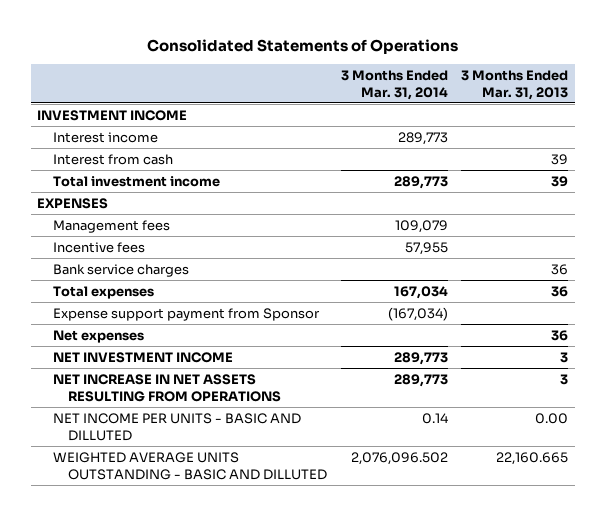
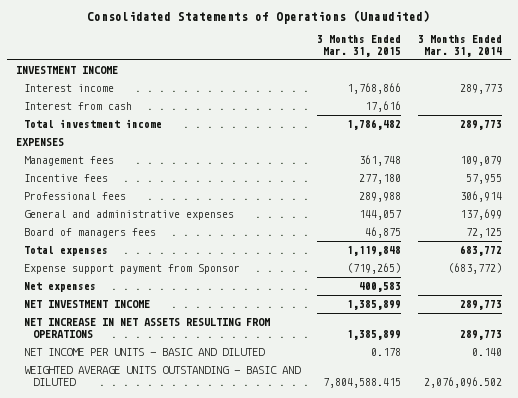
[146,38,458,54] Consolidated Statements of Operations -> [86,10,430,25] Consolidated Statements of Operations (Unaudited)
[461,69,569,100] 3 Months Ended Mar. 31, 2013 -> none
none -> [317,35,402,57] 3 Months Ended Mar. 31, 2015
[52,263,189,277] Bank service charges -> none
none -> [24,192,127,201] Professional fees
none -> [24,210,235,221] General and administrative expenses
none -> [24,228,157,239] Board of managers fees
[393,285,448,299] 167,034 -> [460,245,503,257] 683,772
[387,306,448,321] (167,034) -> [448,263,503,275] (683,772)
[52,412,301,441] NET INCOME PER UNITS - BASIC AND DILLUTED -> [24,348,266,357] NET INCOME PER UNITS - BASIC AND DILUTED
[421,412,448,424] 0.14 -> [472,348,503,357] 0.140
[52,451,327,480] WEIGHTED AVERAGE UNITS OUTSTANDING - BASIC AND DILLUTED -> [24,366,302,386] WEIGHTED AVERAGE UNITS OUTSTANDING - BASIC AND DILUTED

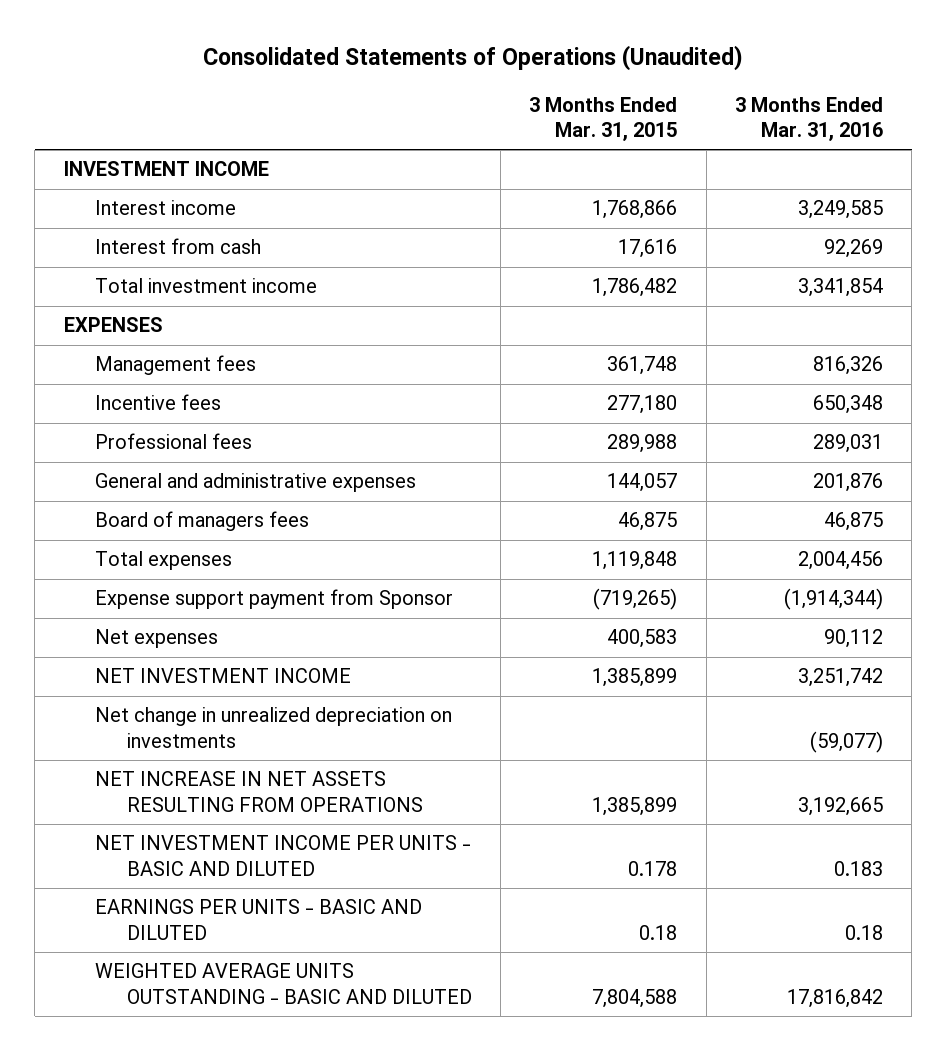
[418,35,503,57] 3 Months Ended Mar. 31, 2014 -> none
none -> [735,96,884,141] 3 Months Ended Mar. 31, 2016
none -> [95,707,453,748] Net change in unrealized depreciation on investments
none -> [95,835,472,876] NET INVESTMENT INCOME PER UNITS - BASIC AND DILUTED
[24,348,266,357] NET INCOME PER UNITS - BASIC AND DILUTED -> [95,899,423,940] EARNINGS PER UNITS - BASIC AND DILUTED
[371,348,402,357] 0.178 -> [639,924,678,940] 0.18
[323,377,402,388] 7,804,588.415 -> [592,988,678,1008] 7,804,588

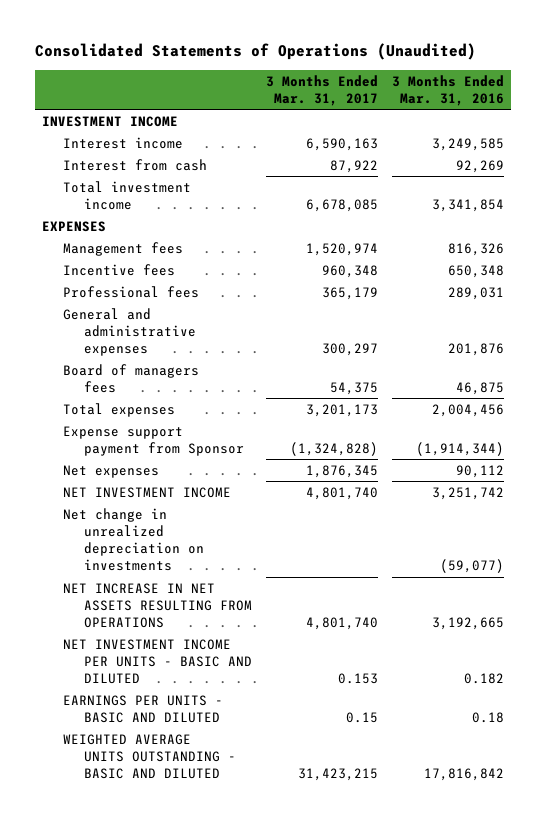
[529,96,678,141] 3 Months Ended Mar. 31, 2015 -> none
none -> [265,74,378,106] 3 Months Ended Mar. 31, 2017
[834,860,884,876] 0.183 -> [464,673,505,685] 0.182

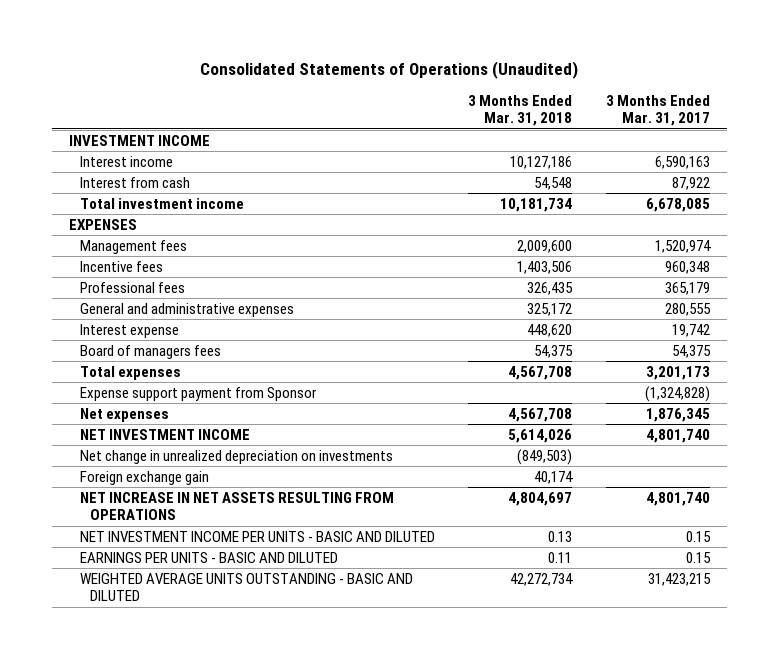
[392,74,505,106] 3 Months Ended Mar. 31, 2016 -> none
none -> [468,94,573,127] 3 Months Ended Mar. 31, 2018
[321,343,378,357] 300,297 -> [665,302,712,316] 280,555
none -> [79,323,179,338] Interest expense
none -> [79,470,209,485] Foreign exchange gain
[337,673,378,685] 0.153 -> [686,530,712,542] 0.15

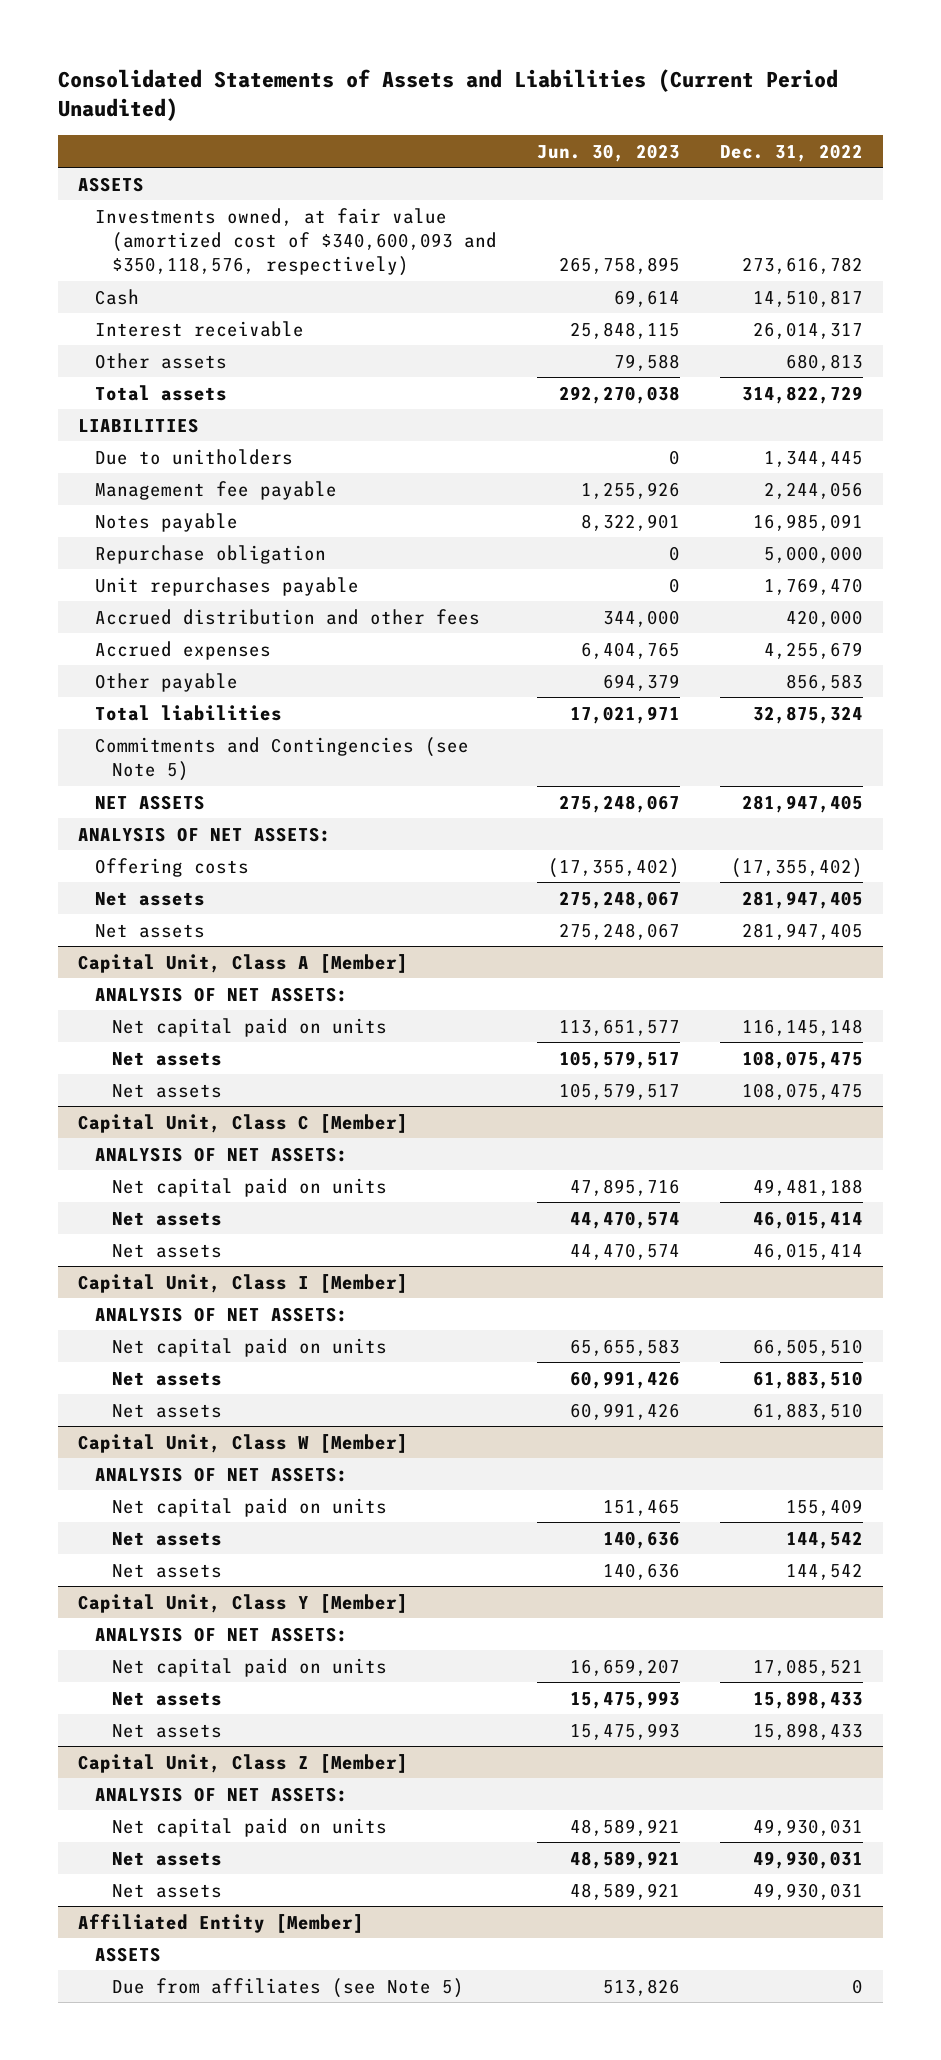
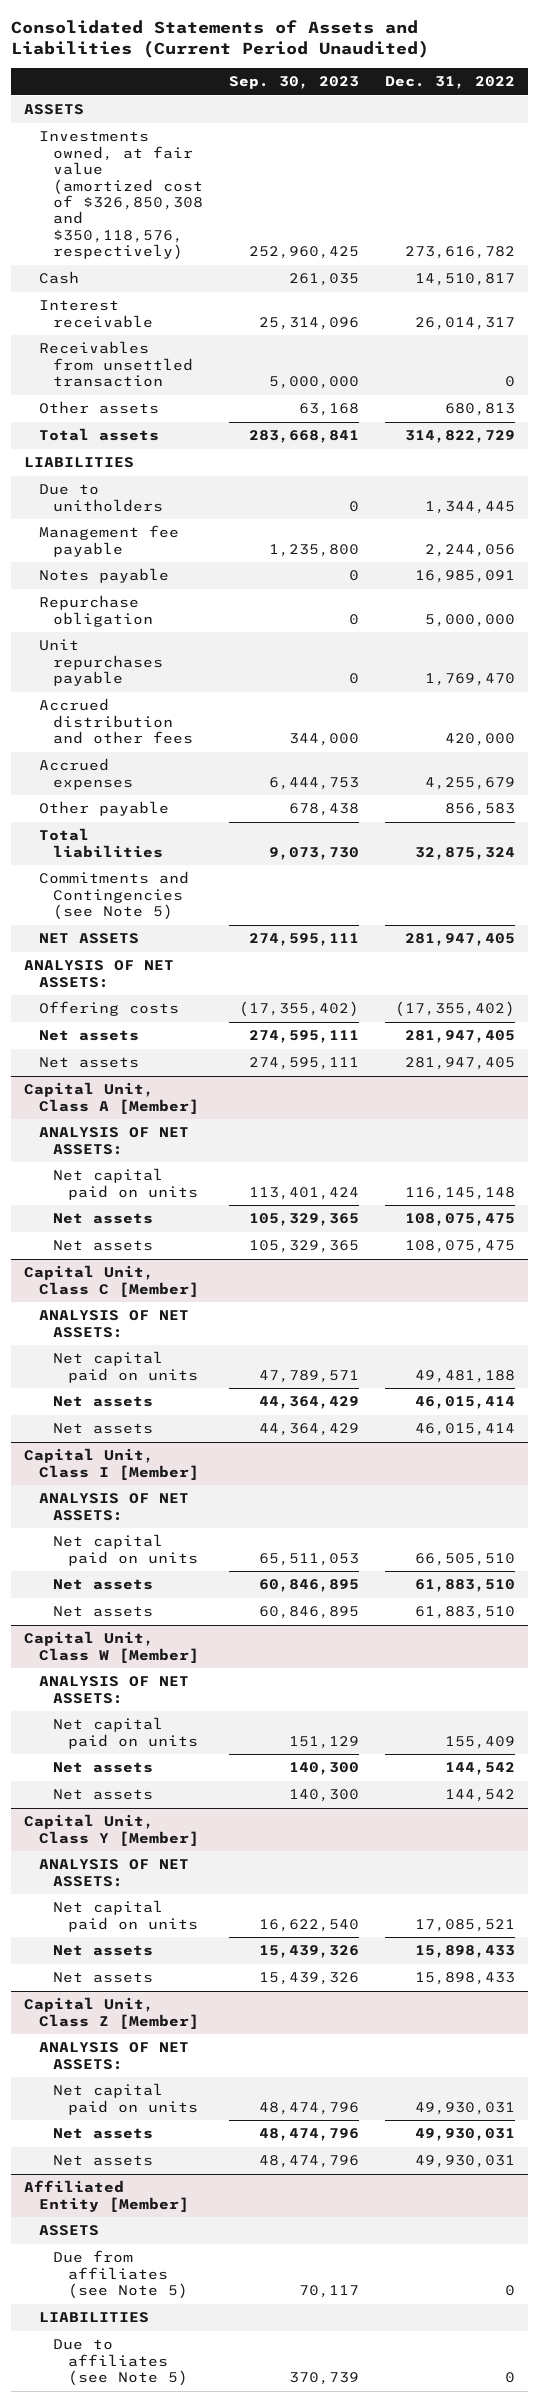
[537,143,681,162] Jun. 30, 2023 -> none
none -> [229,76,360,90] Sep. 30, 2023
[95,207,498,277] Investments owned, at fair value (amortized cost of $340,600,093 and $350,118,576, respectively) -> [38,131,204,261] Investments owned, at fair value (amortized cost of $326,850,308 and $350,118,576, respectively)
none -> [38,341,194,388] Receivables from unsettled transaction
none -> [38,2312,149,2324] LIABILITIES
none -> [53,2339,188,2387] Due to affiliates (see Note 5)

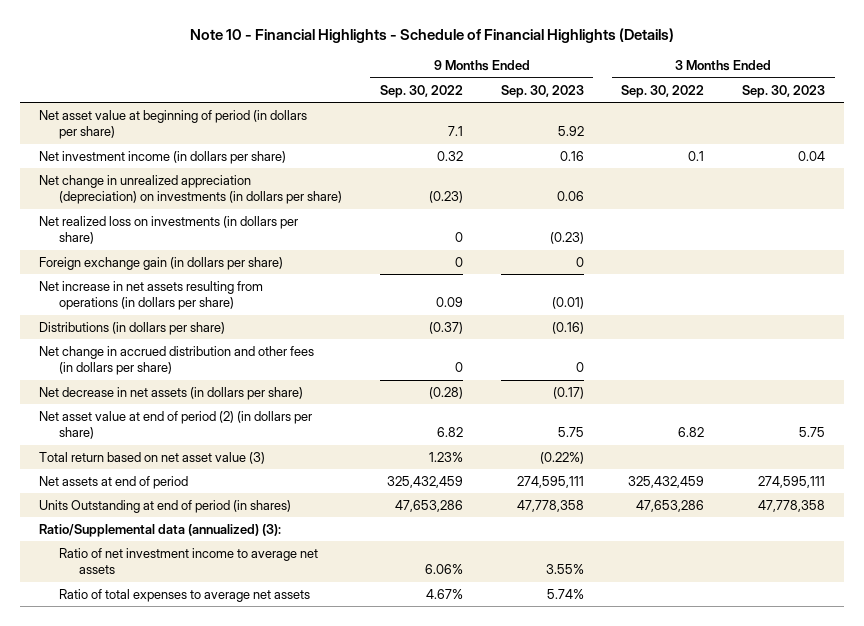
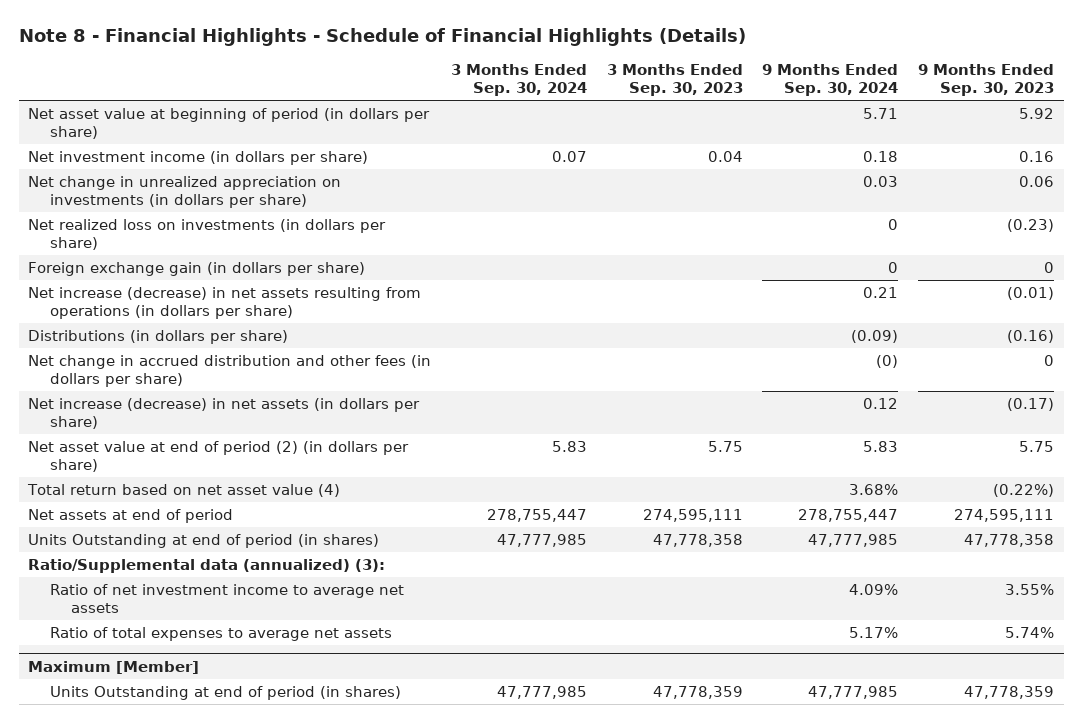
[190,28,675,44] Note 10 - Financial Highlights - Schedule of Financial Highlights (Details) -> [18,28,746,47] Note 8 - Financial Highlights - Schedule of Financial Highlights (Details)
[379,84,463,98] Sep. 30, 2022 -> none
[621,84,705,98] Sep. 30, 2022 -> none
none -> [451,64,588,97] 3 Months Ended Sep. 30, 2024
none -> [762,64,899,97] 9 Months Ended Sep. 30, 2024
[39,174,343,205] Net change in unrealized appreciation (depreciation) on investments (in dollars per share) -> [28,176,342,208] Net change in unrealized appreciation on investments (in dollars per share)
[39,280,264,311] Net increase in net assets resulting from operations (in dollars per share) -> [28,287,422,319] Net increase (decrease) in net assets resulting from operations (in dollars per share)
[39,386,304,400] Net decrease in net assets (in dollars per share) -> [28,398,421,429] Net increase (decrease) in net assets (in dollars per share)
[39,451,266,464] Total return based on net asset value (3) -> [27,484,341,498] Total return based on net asset value (4)
none -> [28,660,200,674] Maximum [Member]
none -> [49,686,401,701] Units Outstanding at end of period (in shares)

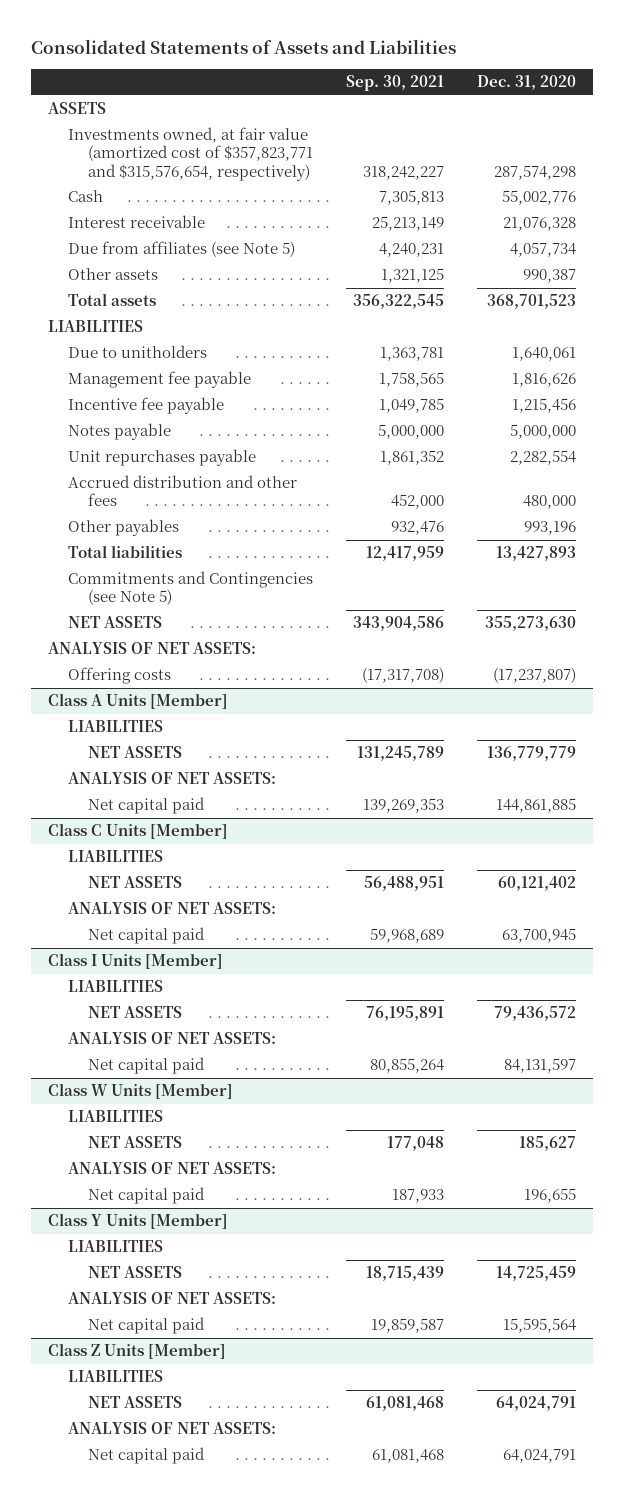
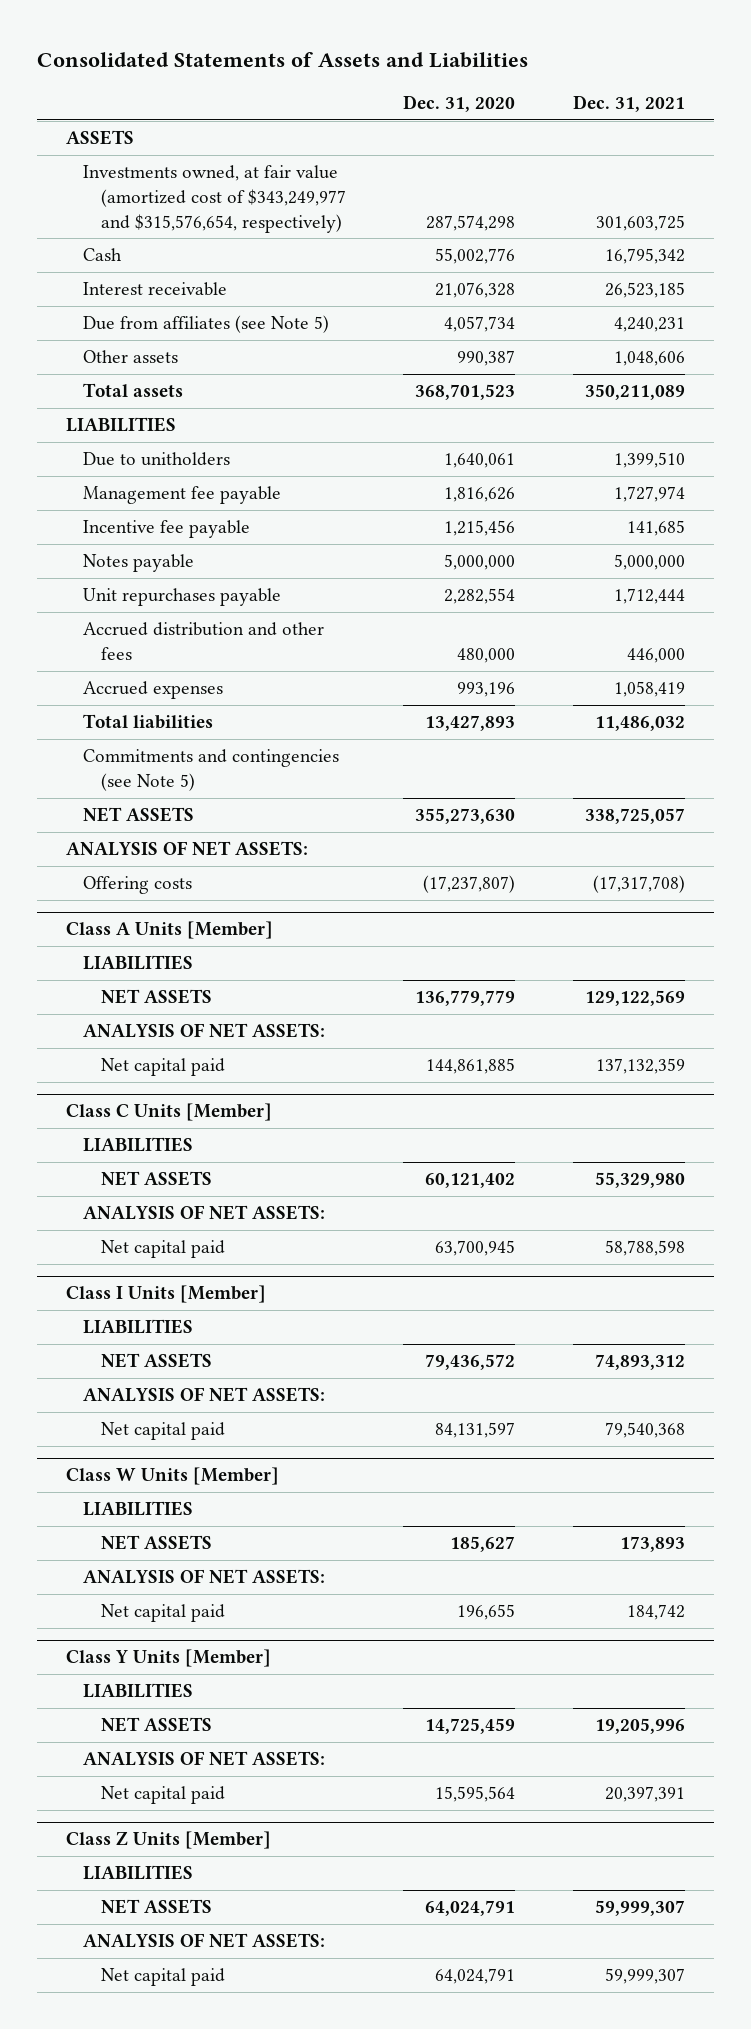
[346,75,445,92] Sep. 30, 2021 -> none
none -> [572,95,685,113] Dec. 31, 2021
[67,127,314,181] Investments owned, at fair value (amortized cost of $357,823,771 and $315,576,654, respectively) -> [83,165,346,233] Investments owned, at fair value (amortized cost of $343,249,977 and $315,576,654, respectively)
[67,519,179,537] Other payables -> [83,681,224,700] Accrued expenses
[67,571,313,606] Commitments and Contingencies (see Note 5) -> [83,749,340,791] Commitments and contingencies (see Note 5)

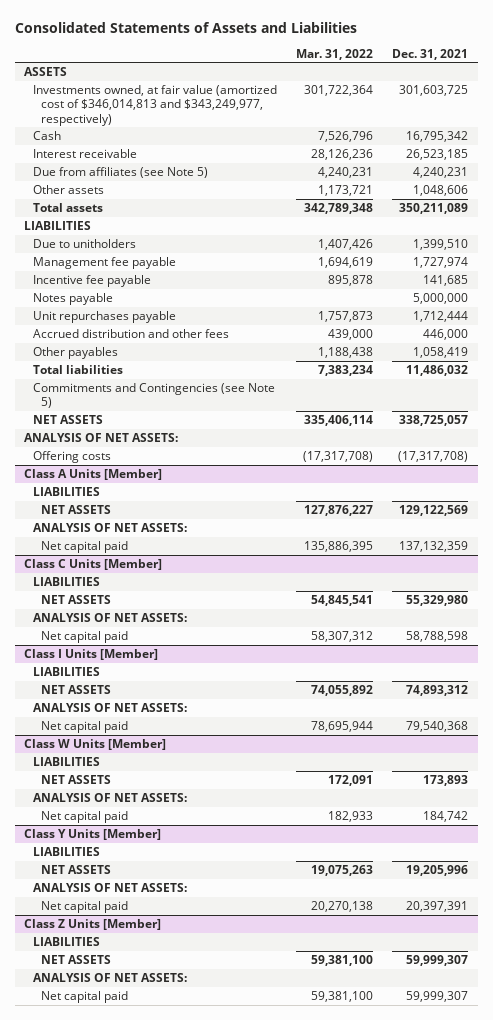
[403,95,516,113] Dec. 31, 2020 -> none
none -> [295,48,373,60] Mar. 31, 2022
[83,165,346,233] Investments owned, at fair value (amortized cost of $343,249,977 and $315,576,654, respectively) -> [32,84,277,126] Investments owned, at fair value (amortized cost of $346,014,813 and $343,249,977, respectively)
[83,681,224,700] Accrued expenses -> [32,346,118,359] Other payables
[83,749,340,791] Commitments and contingencies (see Note 5) -> [32,382,275,409] Commitments and Contingencies (see Note 5)

